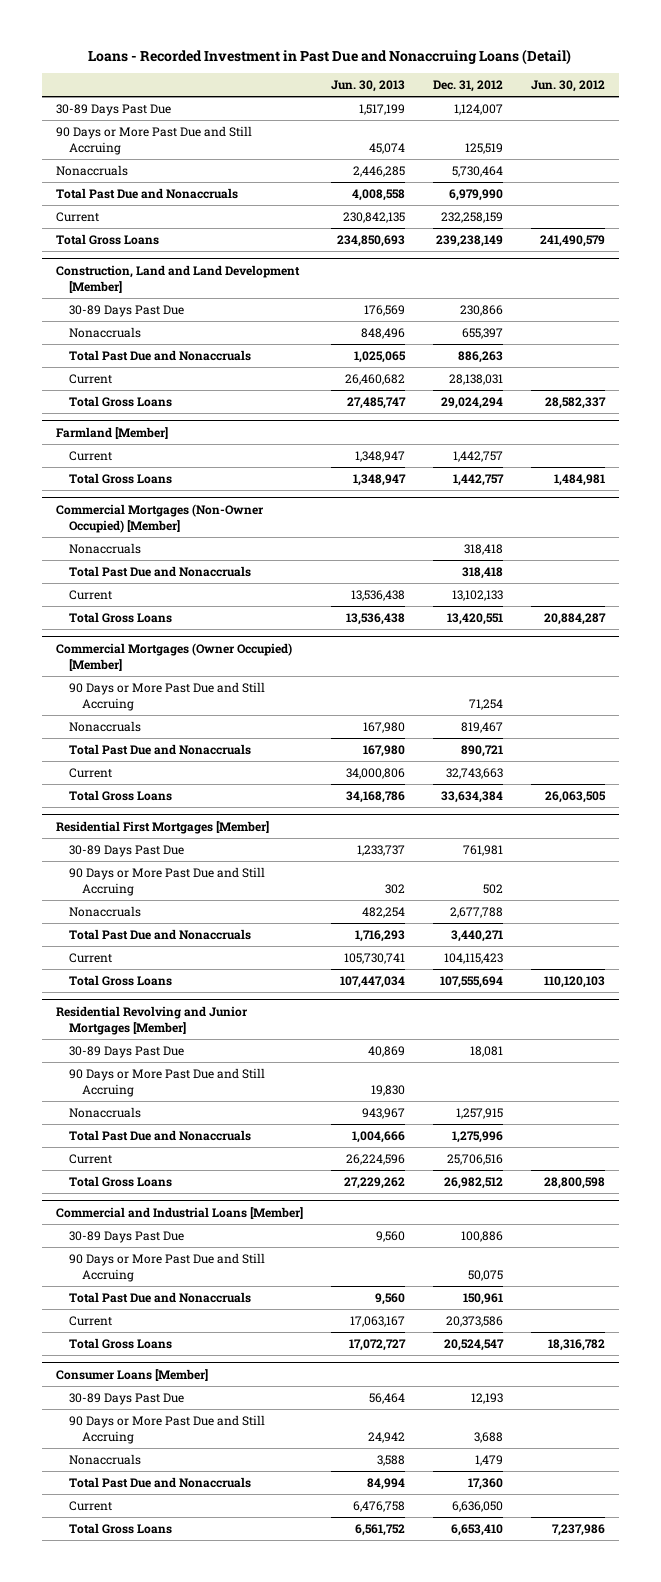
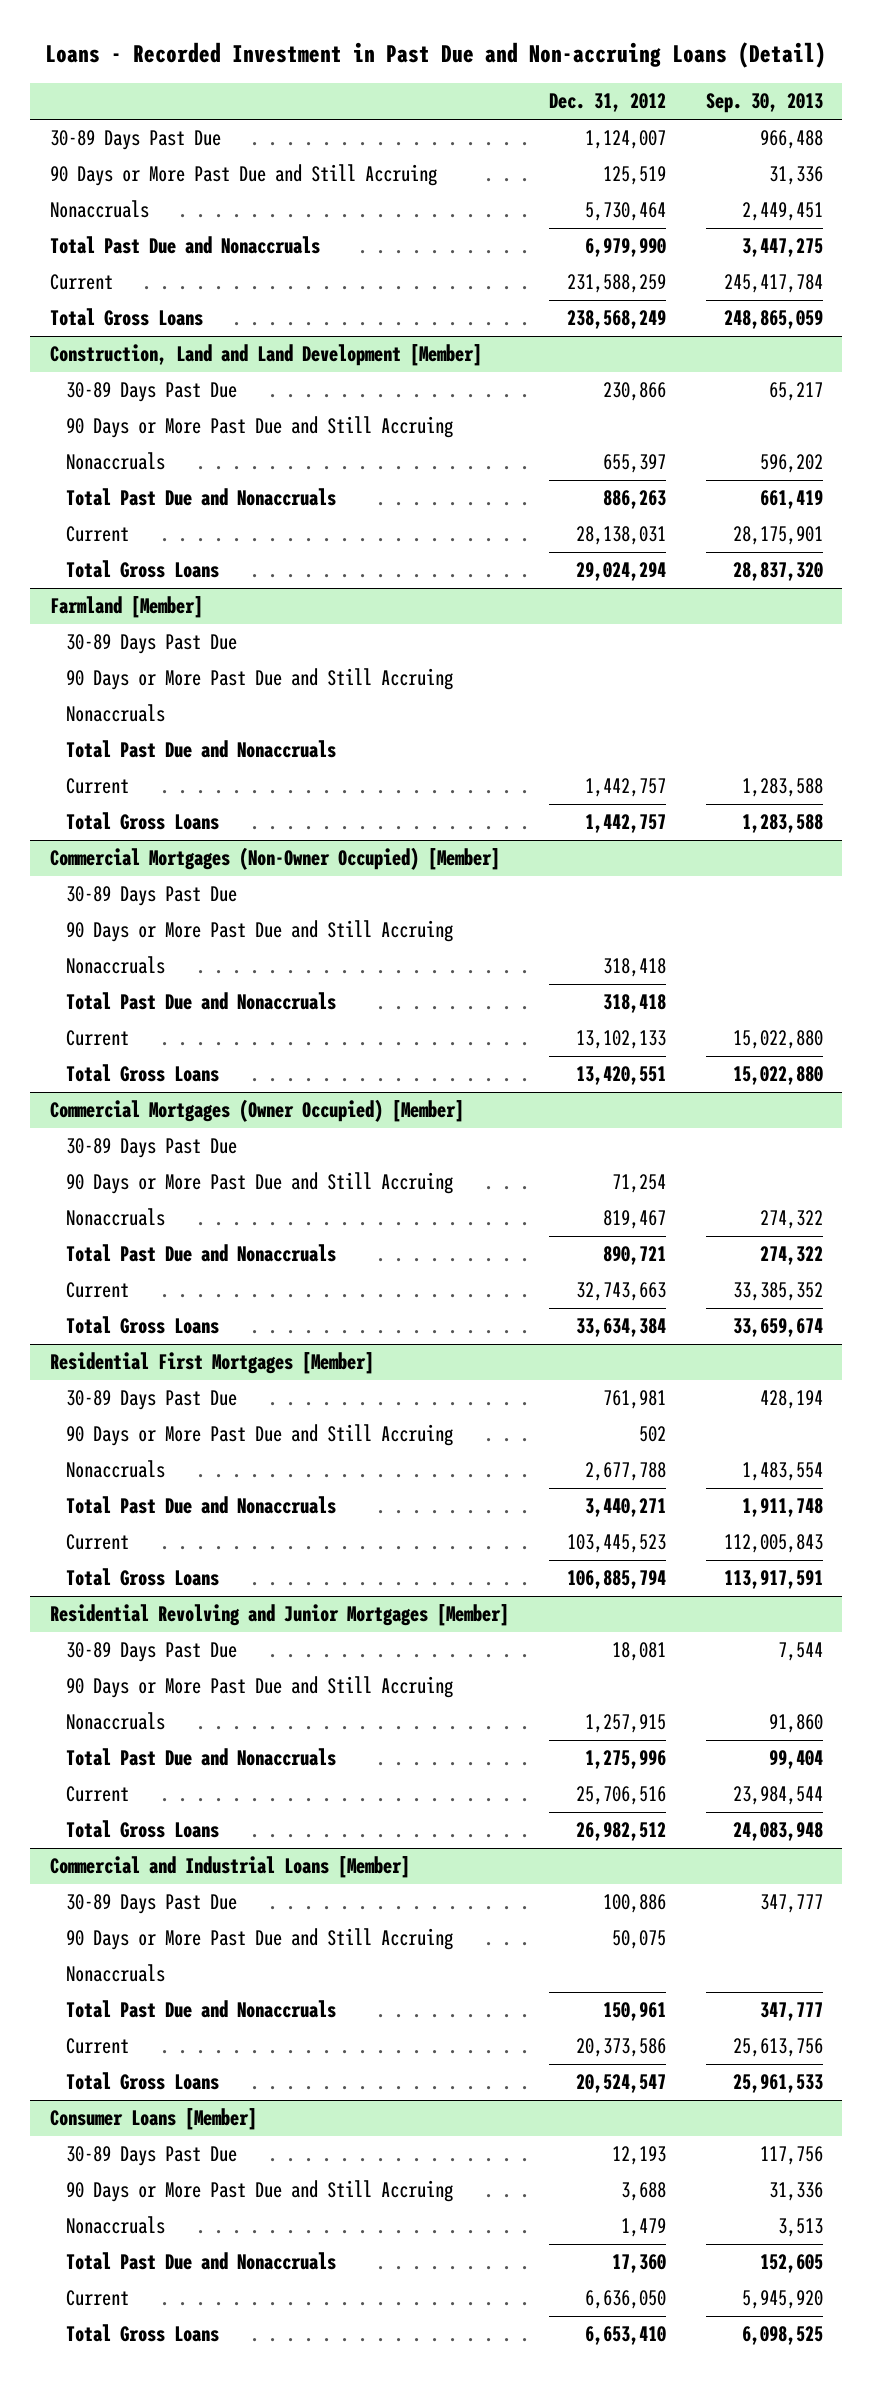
[88,48,572,65] Loans - Recorded Investment in Past Due and Nonaccruing Loans (Detail) -> [45,42,827,69] Loans - Recorded Investment in Past Due and Non-accruing Loans (Detail)
[330,79,405,92] Jun. 30, 2013 -> none
[530,79,605,92] Jun. 30, 2012 -> none
none -> [705,93,823,114] Sep. 30, 2013
[440,212,503,224] 232,258,159 -> [566,274,666,294] 231,588,259
[435,235,503,248] 239,238,149 -> [566,310,666,330] 238,568,249
none -> [65,416,453,439] 90 Days or More Past Due and Still Accruing
none -> [65,634,237,655] 30-89 Days Past Due
none -> [65,668,453,691] 90 Days or More Past Due and Still Accruing
none -> [65,704,165,723] Nonaccruals
none -> [65,740,336,759] Total Past Due and Nonaccruals
none -> [65,886,237,907] 30-89 Days Past Due
none -> [65,920,453,943] 90 Days or More Past Due and Still Accruing
none -> [65,1138,237,1159] 30-89 Days Past Due
[443,953,503,965] 104,115,423 -> [566,1534,666,1554] 103,445,523
[439,976,503,989] 107,555,694 -> [566,1570,666,1590] 106,885,794
none -> [65,1964,165,1983] Nonaccruals

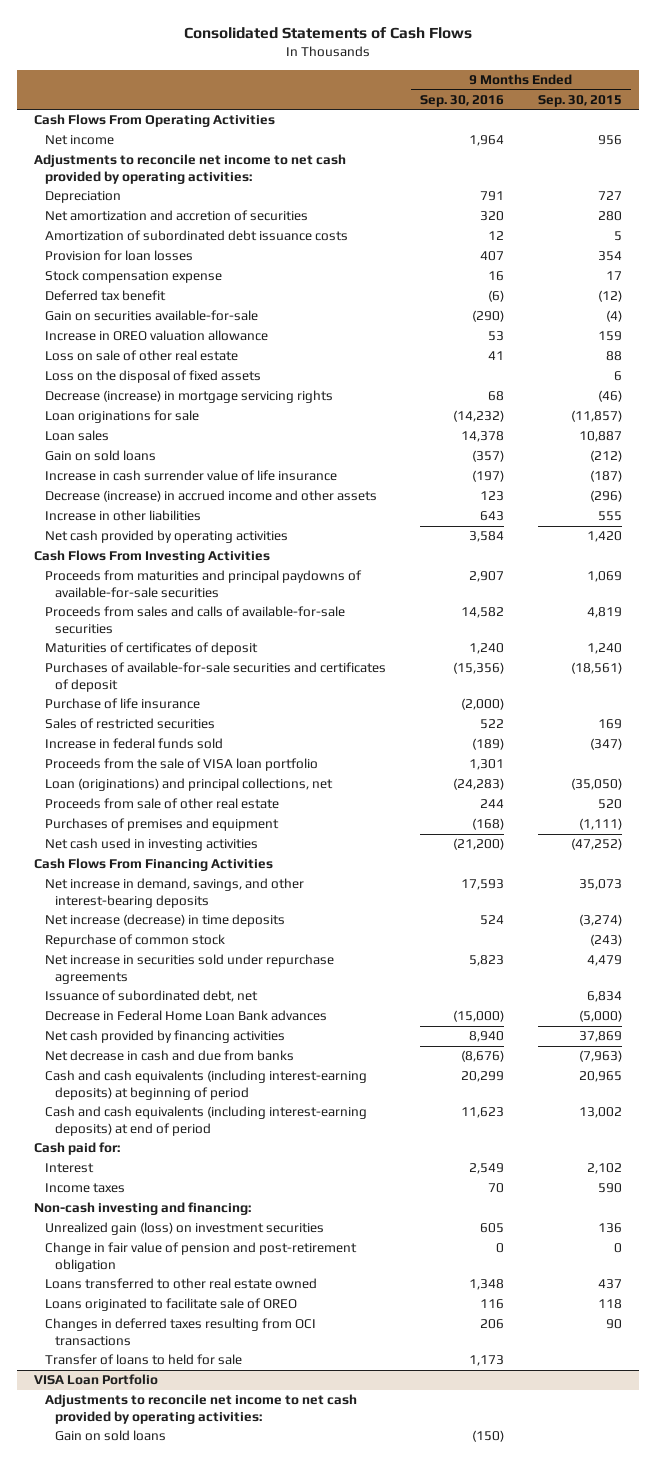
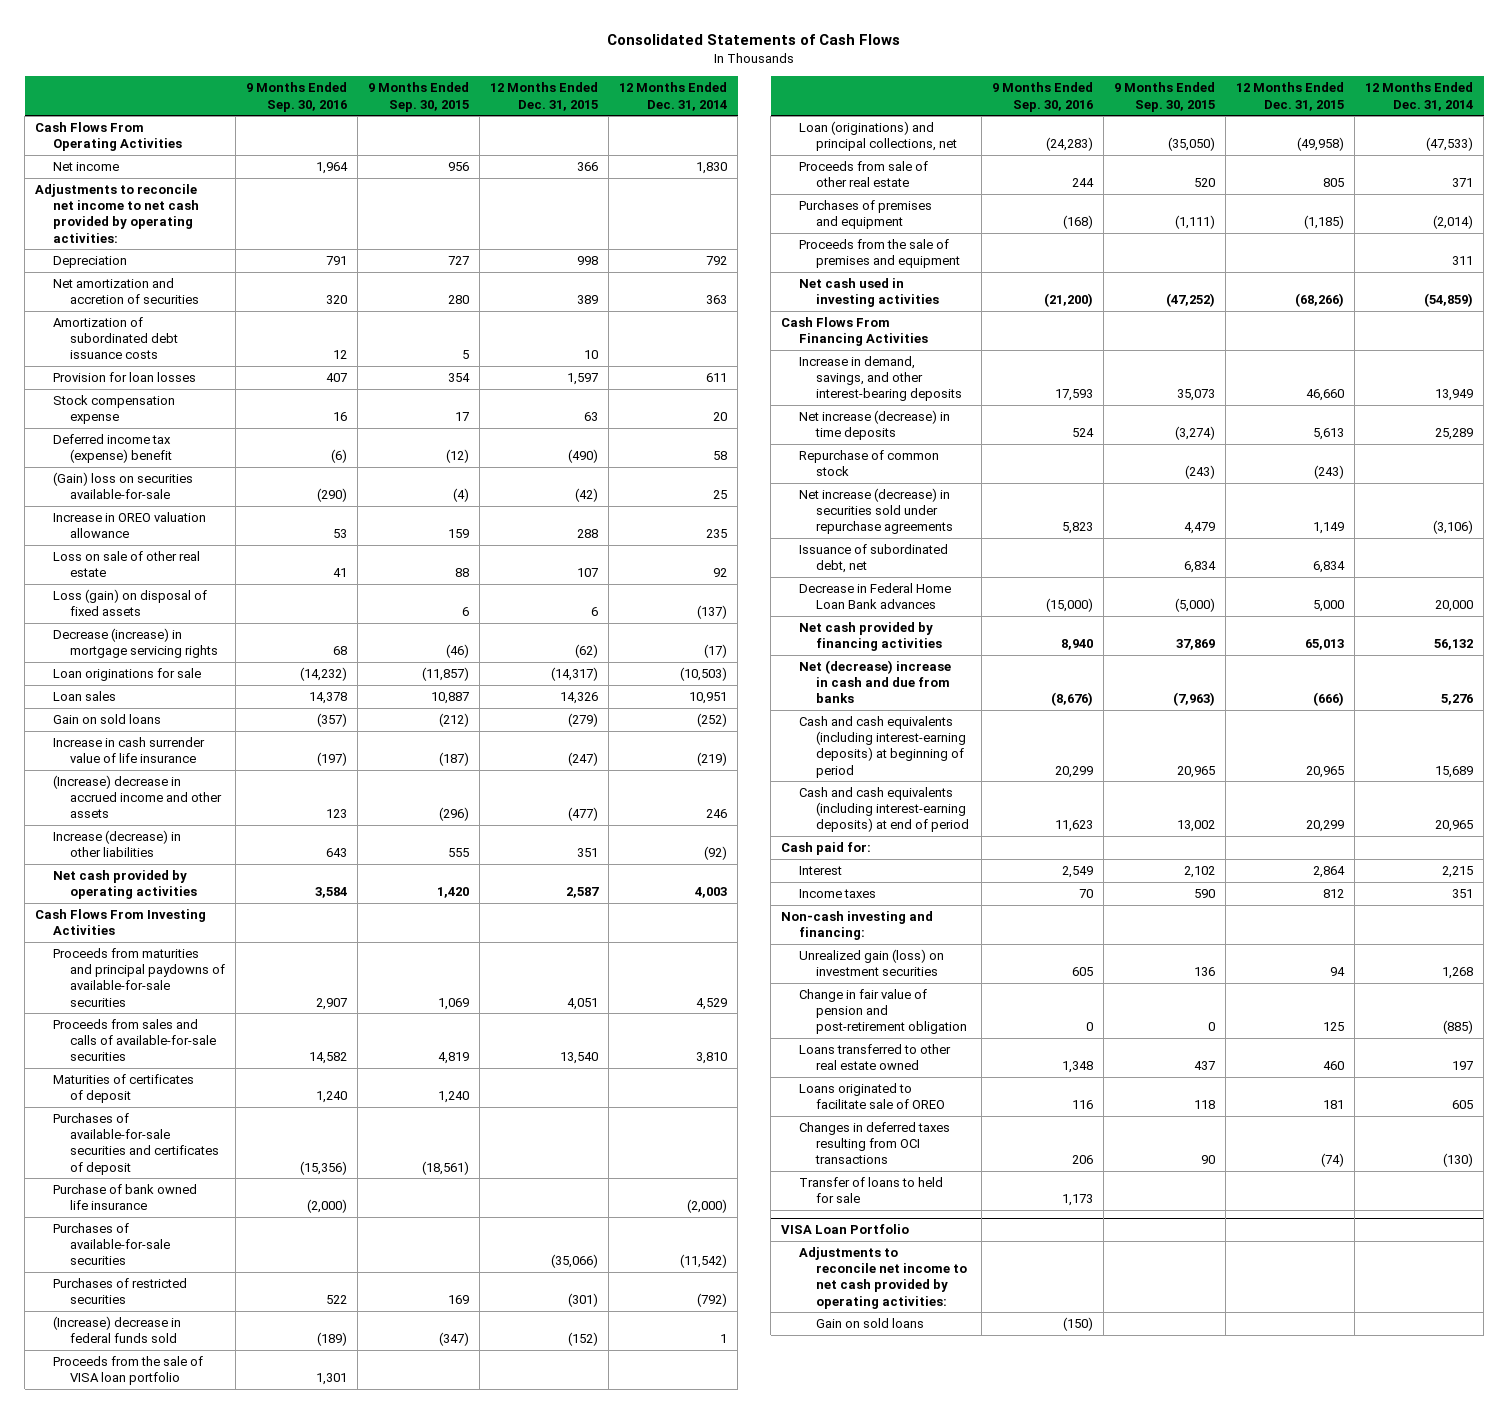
none -> [490,82,599,111] 12 Months Ended Dec. 31, 2015
none -> [619,82,728,111] 12 Months Ended Dec. 31, 2014
[44,290,166,302] Deferred tax benefit -> [52,434,173,464] Deferred income tax (expense) benefit
[44,310,258,322] Gain on securities available-for-sale -> [52,472,193,500] (Gain) loss on securities available-for-sale
[44,370,261,384] Loss on the disposal of fixed assets -> [52,589,207,617] Loss (gain) on disposal of fixed assets
[44,490,377,503] Decrease (increase) in accrued income and other assets -> [52,775,223,819] (Increase) decrease in accrued income and other assets
[44,510,201,522] Increase in other liabilities -> [52,830,181,858] Increase (decrease) in other liabilities
[44,698,200,710] Purchase of life insurance -> [52,1184,197,1211] Purchase of bank owned life insurance
none -> [52,1223,171,1266] Purchases of available-for-sale securities
[44,718,215,730] Sales of restricted securities -> [52,1278,187,1305] Purchases of restricted securities
[44,738,223,750] Increase in federal funds sold -> [52,1316,181,1344] (Increase) decrease in federal funds sold
none -> [798,239,961,269] Proceeds from the sale of premises and equipment
[44,878,304,908] Net increase in demand, savings, and other interest-bearing deposits -> [798,356,963,402] Increase in demand, savings, and other interest-bearing deposits
[44,954,334,984] Net increase in securities sold under repurchase agreements -> [798,488,954,535] Net increase (decrease) in securities sold under repurchase agreements
[44,1050,294,1062] Net decrease in cash and due from banks -> [798,660,951,704] Net (decrease) increase in cash and due from banks

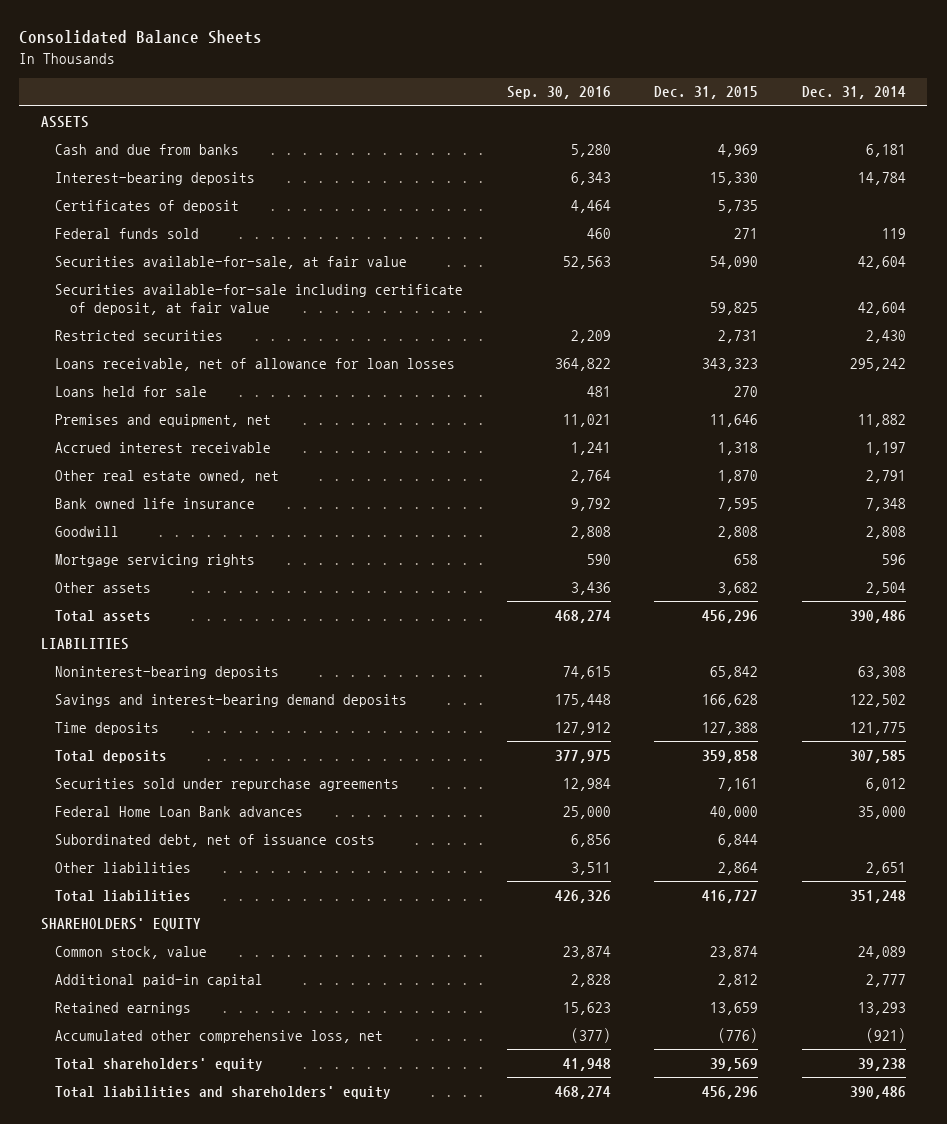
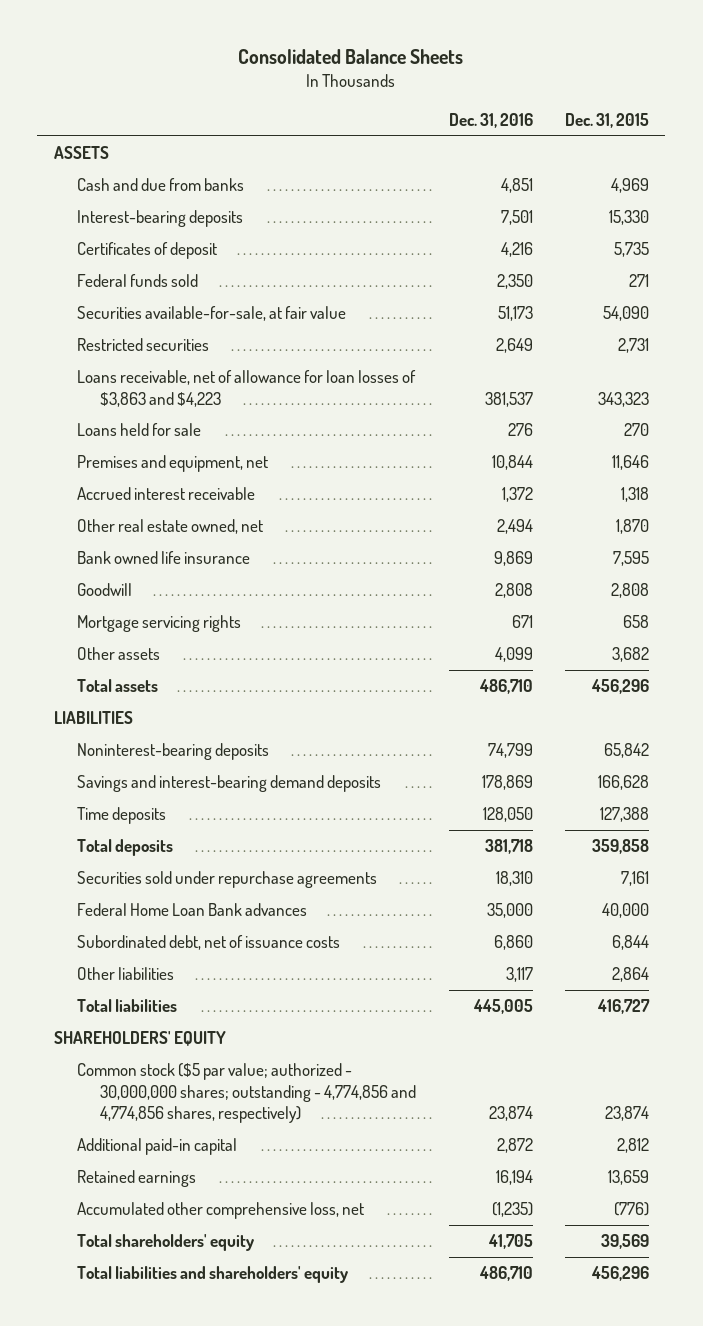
[506,86,611,100] Sep. 30, 2016 -> none
[801,86,906,100] Dec. 31, 2014 -> none
none -> [448,113,533,129] Dec. 31, 2016
[55,283,464,315] Securities available-for-sale including certificate of deposit, at fair value -> none
[55,357,456,371] Loans receivable, net of allowance for loan losses -> [76,370,416,407] Loans receivable, net of allowance for loan losses of $3,863 and $4,223
[55,945,208,959] Common stock, value -> [76,1063,417,1124] Common stock ($5 par value; authorized - 30,000,000 shares; outstanding - 4,774,856 and 4,774,856 shares, respectively)

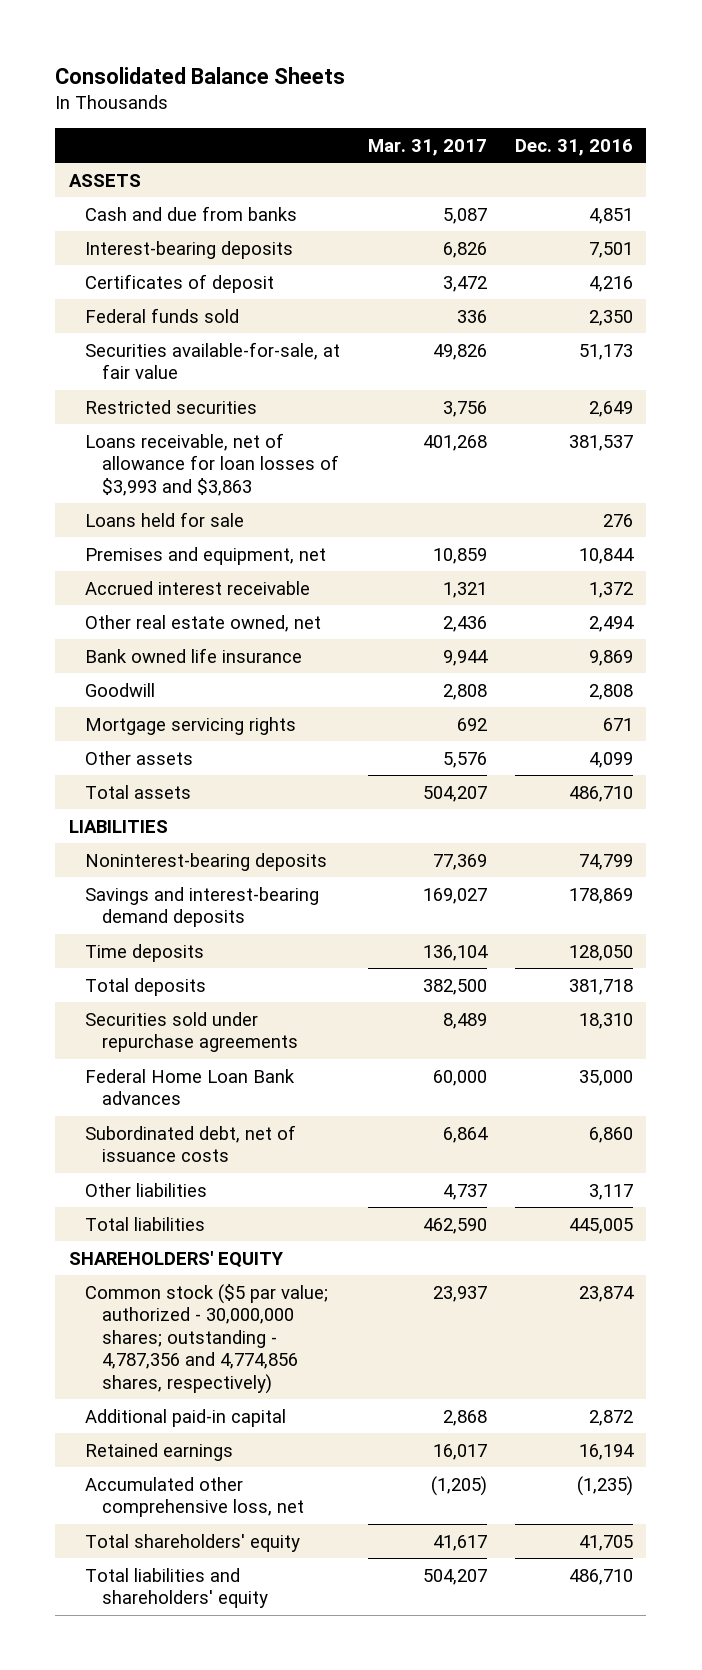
[565,113,650,129] Dec. 31, 2015 -> none
none -> [367,138,487,156] Mar. 31, 2017
[76,370,416,407] Loans receivable, net of allowance for loan losses of $3,863 and $4,223 -> [85,432,339,496] Loans receivable, net of allowance for loan losses of $3,993 and $3,863
[76,1063,417,1124] Common stock ($5 par value; authorized - 30,000,000 shares; outstanding - 4,774,856 and 4,774,856 shares, respectively) -> [85,1283,329,1394] Common stock ($5 par value; authorized - 30,000,000 shares; outstanding - 4,787,356 and 4,774,856 shares, respectively)

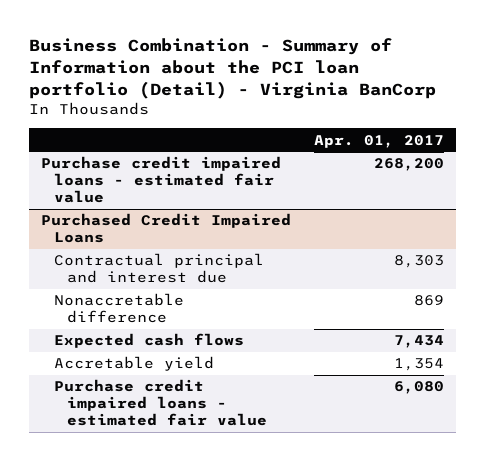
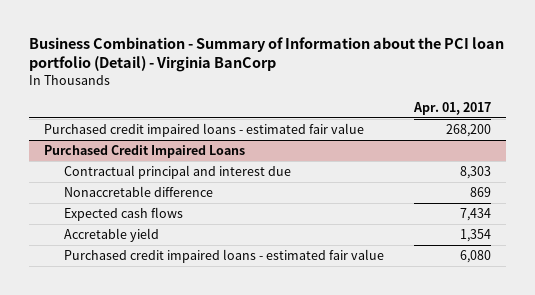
[40,156,281,204] Purchase credit impaired loans - estimated fair value -> [44,122,365,137] Purchased credit impaired loans - estimated fair value
[54,379,268,427] Purchase credit impaired loans - estimated fair value -> [63,248,384,263] Purchased credit impaired loans - estimated fair value

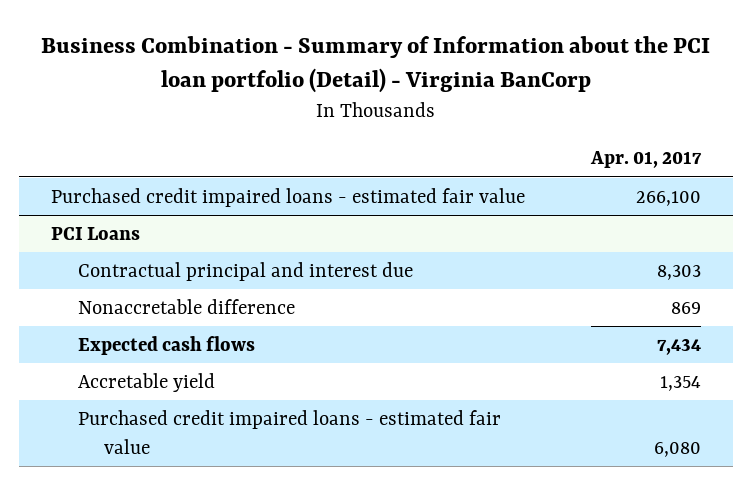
[445,123,491,137] 268,200 -> [635,191,701,207] 266,100
[44,144,246,158] Purchased Credit Impaired Loans -> [51,227,141,241] PCI Loans

